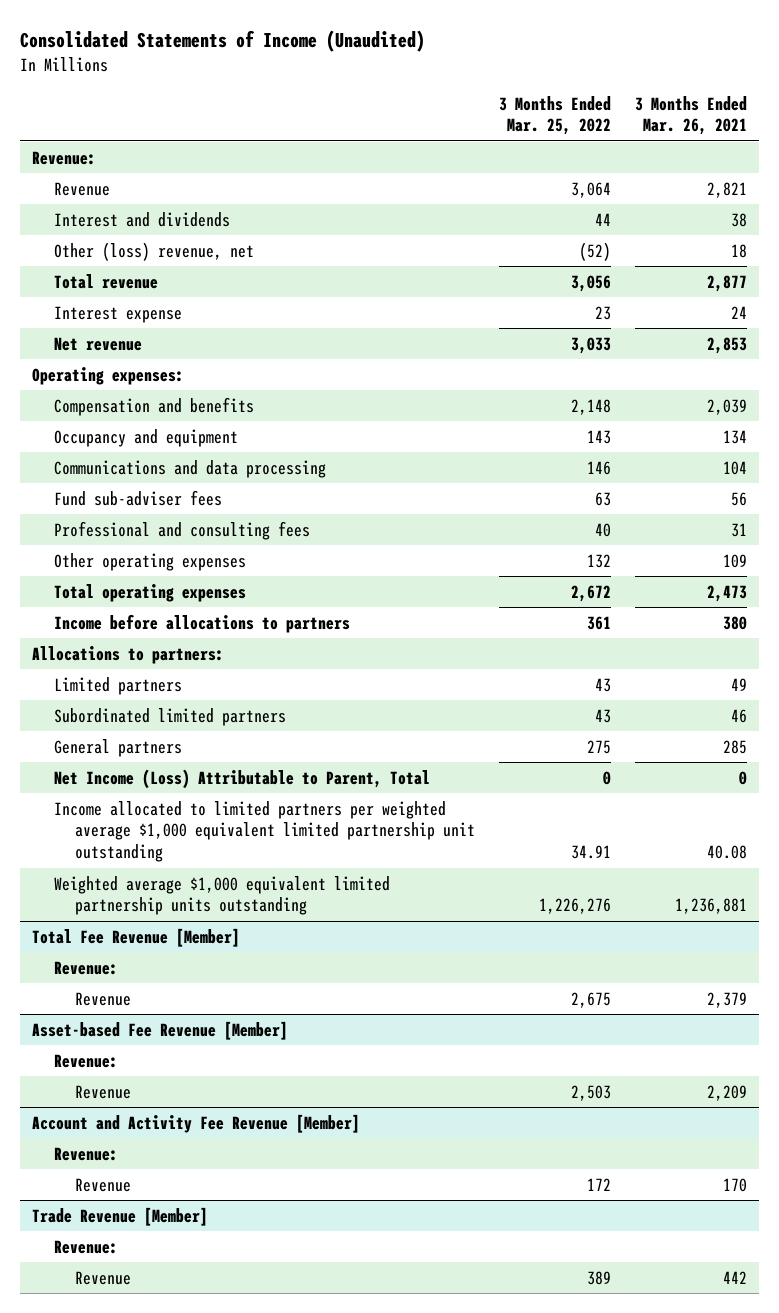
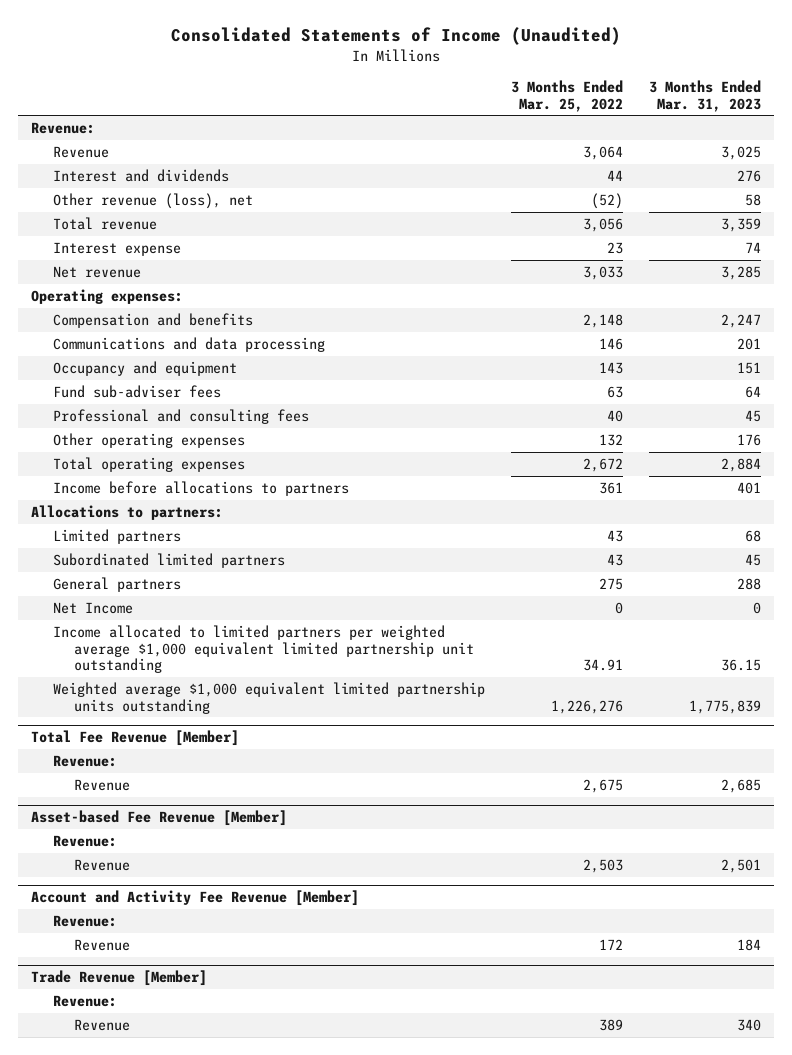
[635,95,748,136] 3 Months Ended Mar. 26, 2021 -> none
none -> [648,80,761,112] 3 Months Ended Mar. 31, 2023
[53,241,254,261] Other (loss) revenue, net -> [52,192,253,209] Other revenue (loss), net
[53,428,238,447] Occupancy and equipment -> [52,360,237,376] Occupancy and equipment
[53,768,430,789] Net Income (Loss) Attributable to Parent, Total -> [52,601,133,614] Net Income

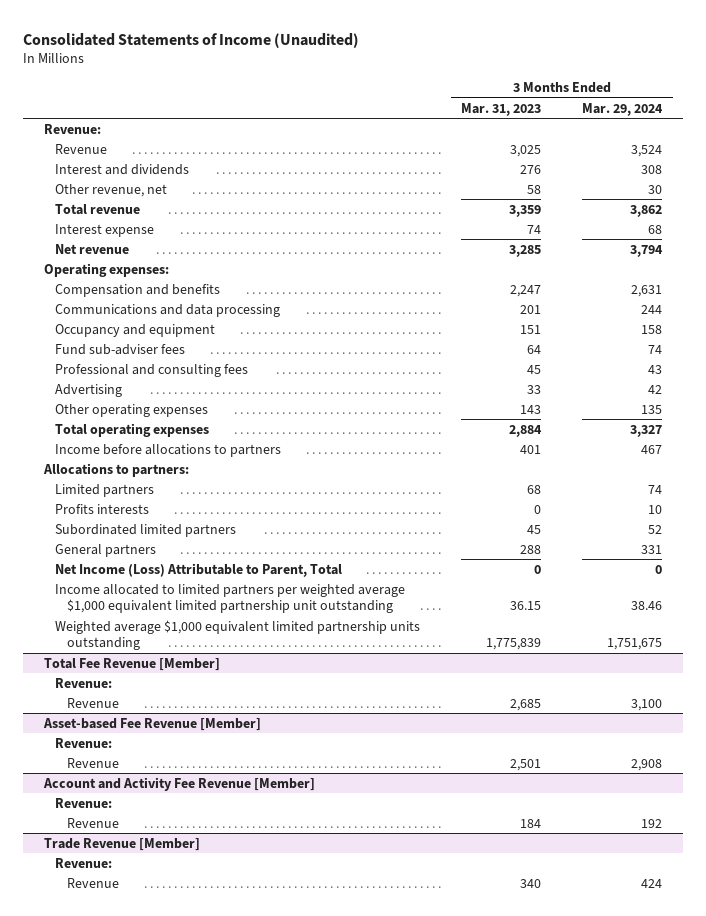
[510,80,623,112] 3 Months Ended Mar. 25, 2022 -> none
none -> [582,102,664,116] Mar. 29, 2024
[52,192,253,209] Other revenue (loss), net -> [55,183,168,197] Other revenue, net
none -> [55,383,123,397] Advertising
[736,433,761,446] 176 -> [520,404,542,414] 143
none -> [55,503,150,514] Profits interests
[52,601,133,614] Net Income -> [55,562,343,577] Net Income (Loss) Attributable to Parent, Total

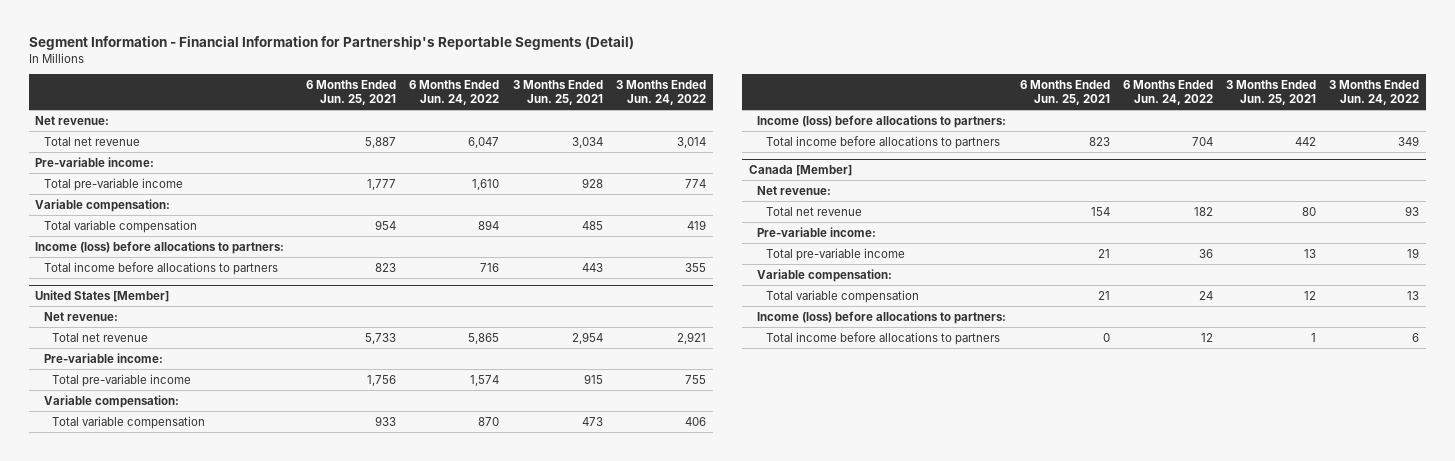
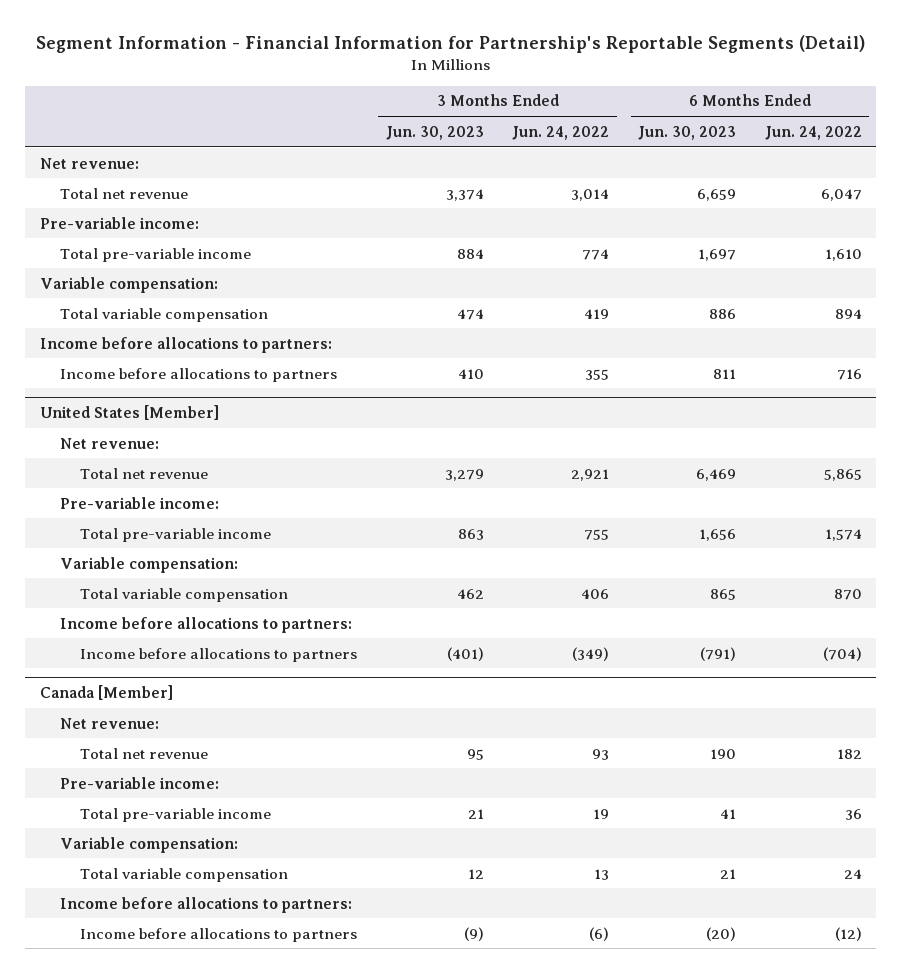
[306,79,397,106] 6 Months Ended Jun. 25, 2021 -> none
[512,79,603,106] 3 Months Ended Jun. 25, 2021 -> none
none -> [385,125,484,140] Jun. 30, 2023
none -> [638,125,737,140] Jun. 30, 2023
[35,240,285,254] Income (loss) before allocations to partners: -> [39,336,332,353] Income before allocations to partners:
[43,261,278,275] Total income before allocations to partners -> [59,367,337,382] Income before allocations to partners
[757,114,1007,128] Income (loss) before allocations to partners: -> [59,616,352,633] Income before allocations to partners:
[765,135,1000,149] Total income before allocations to partners -> [79,647,357,662] Income before allocations to partners
[1191,136,1213,146] 704 -> [823,646,863,661] (704)
[1398,135,1420,146] 349 -> [572,646,610,661] (349)
[757,310,1007,324] Income (loss) before allocations to partners: -> [59,896,352,913] Income before allocations to partners:
[765,331,1000,345] Total income before allocations to partners -> [79,927,357,942] Income before allocations to partners
[1200,332,1213,342] 12 -> [835,926,863,941] (12)
[1412,332,1420,342] 6 -> [589,926,610,941] (6)

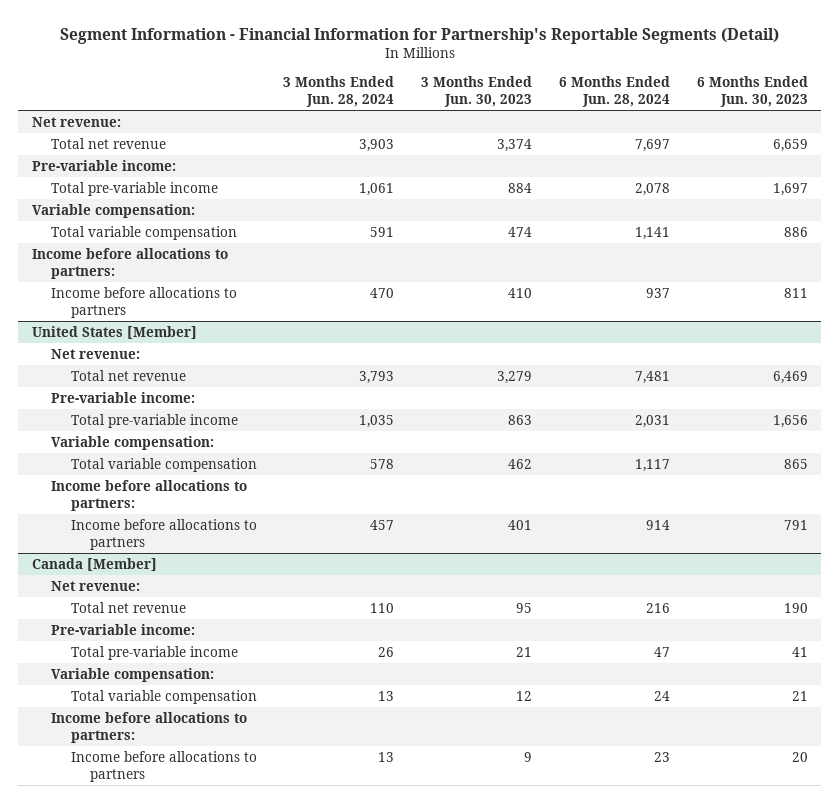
[512,125,610,140] Jun. 24, 2022 -> none
[765,125,863,140] Jun. 24, 2022 -> none
none -> [283,76,395,108] 3 Months Ended Jun. 28, 2024
none -> [558,76,670,108] 6 Months Ended Jun. 28, 2024
[446,646,484,661] (401) -> [508,519,533,530] 401
[700,646,737,661] (791) -> [783,519,808,530] 791
[463,926,484,941] (9) -> [524,751,533,762] 9
[706,926,737,941] (20) -> [791,751,808,762] 20

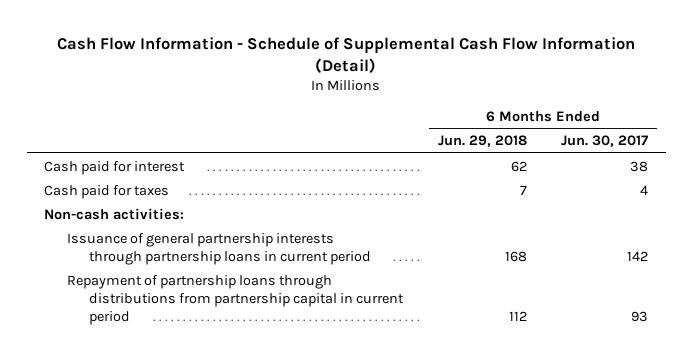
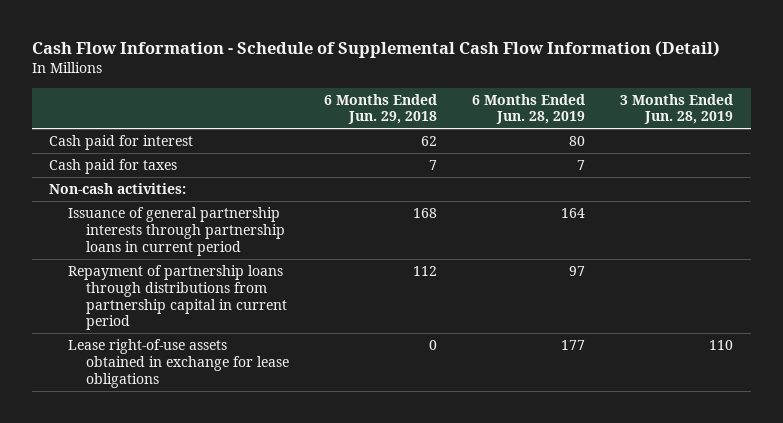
[561,135,649,148] Jun. 30, 2017 -> none
none -> [472,93,586,125] 6 Months Ended Jun. 28, 2019
none -> [620,93,734,125] 3 Months Ended Jun. 28, 2019
none -> [67,339,290,388] Lease right-of-use assets obtained in exchange for lease obligations

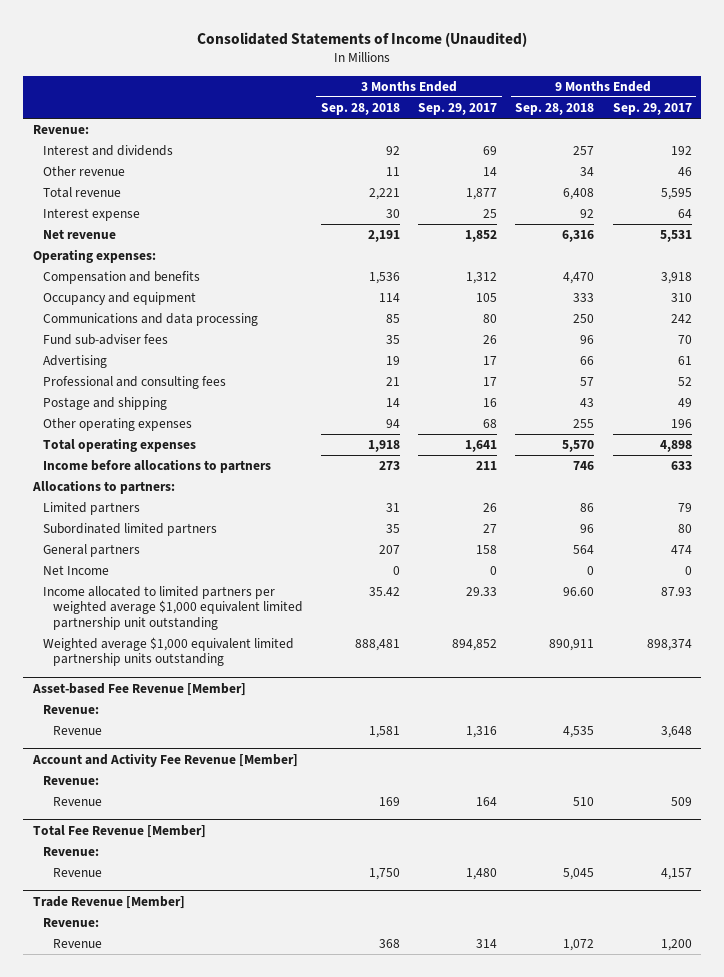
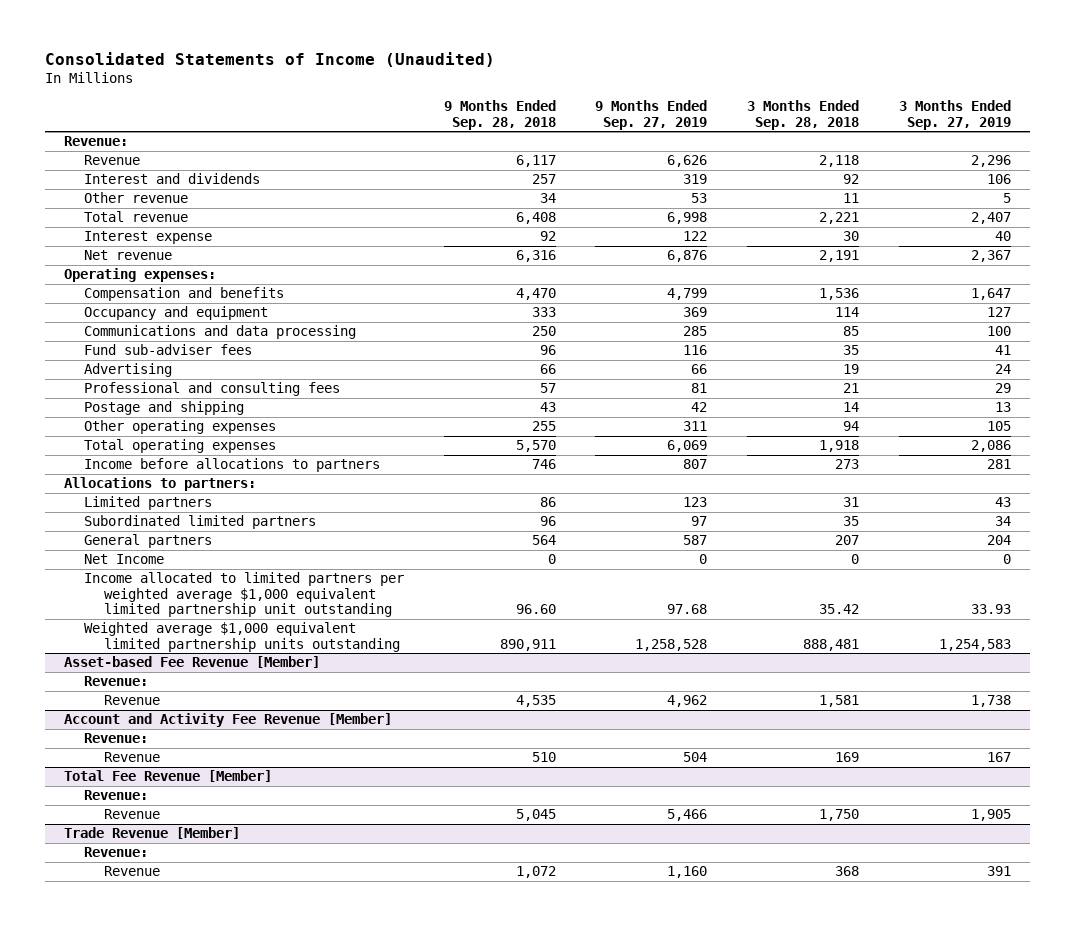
[418,102,498,115] Sep. 29, 2017 -> none
[612,102,692,115] Sep. 29, 2017 -> none
none -> [595,100,708,130] 9 Months Ended Sep. 27, 2019
none -> [898,100,1011,130] 3 Months Ended Sep. 27, 2019
none -> [84,155,141,166] Revenue

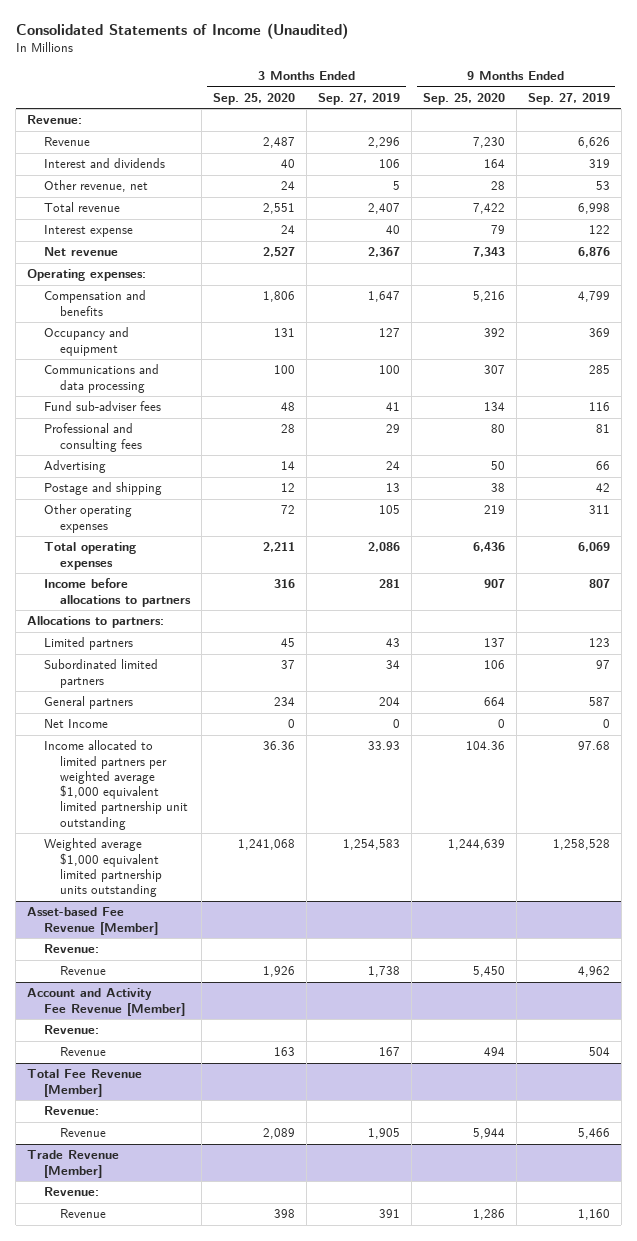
[443,100,556,130] 9 Months Ended Sep. 28, 2018 -> none
[747,100,860,130] 3 Months Ended Sep. 28, 2018 -> none
none -> [213,92,296,105] Sep. 25, 2020
none -> [422,92,505,105] Sep. 25, 2020
[84,192,189,204] Other revenue -> [43,180,148,193] Other revenue, net
[84,363,173,378] Advertising -> [43,460,106,474] Advertising

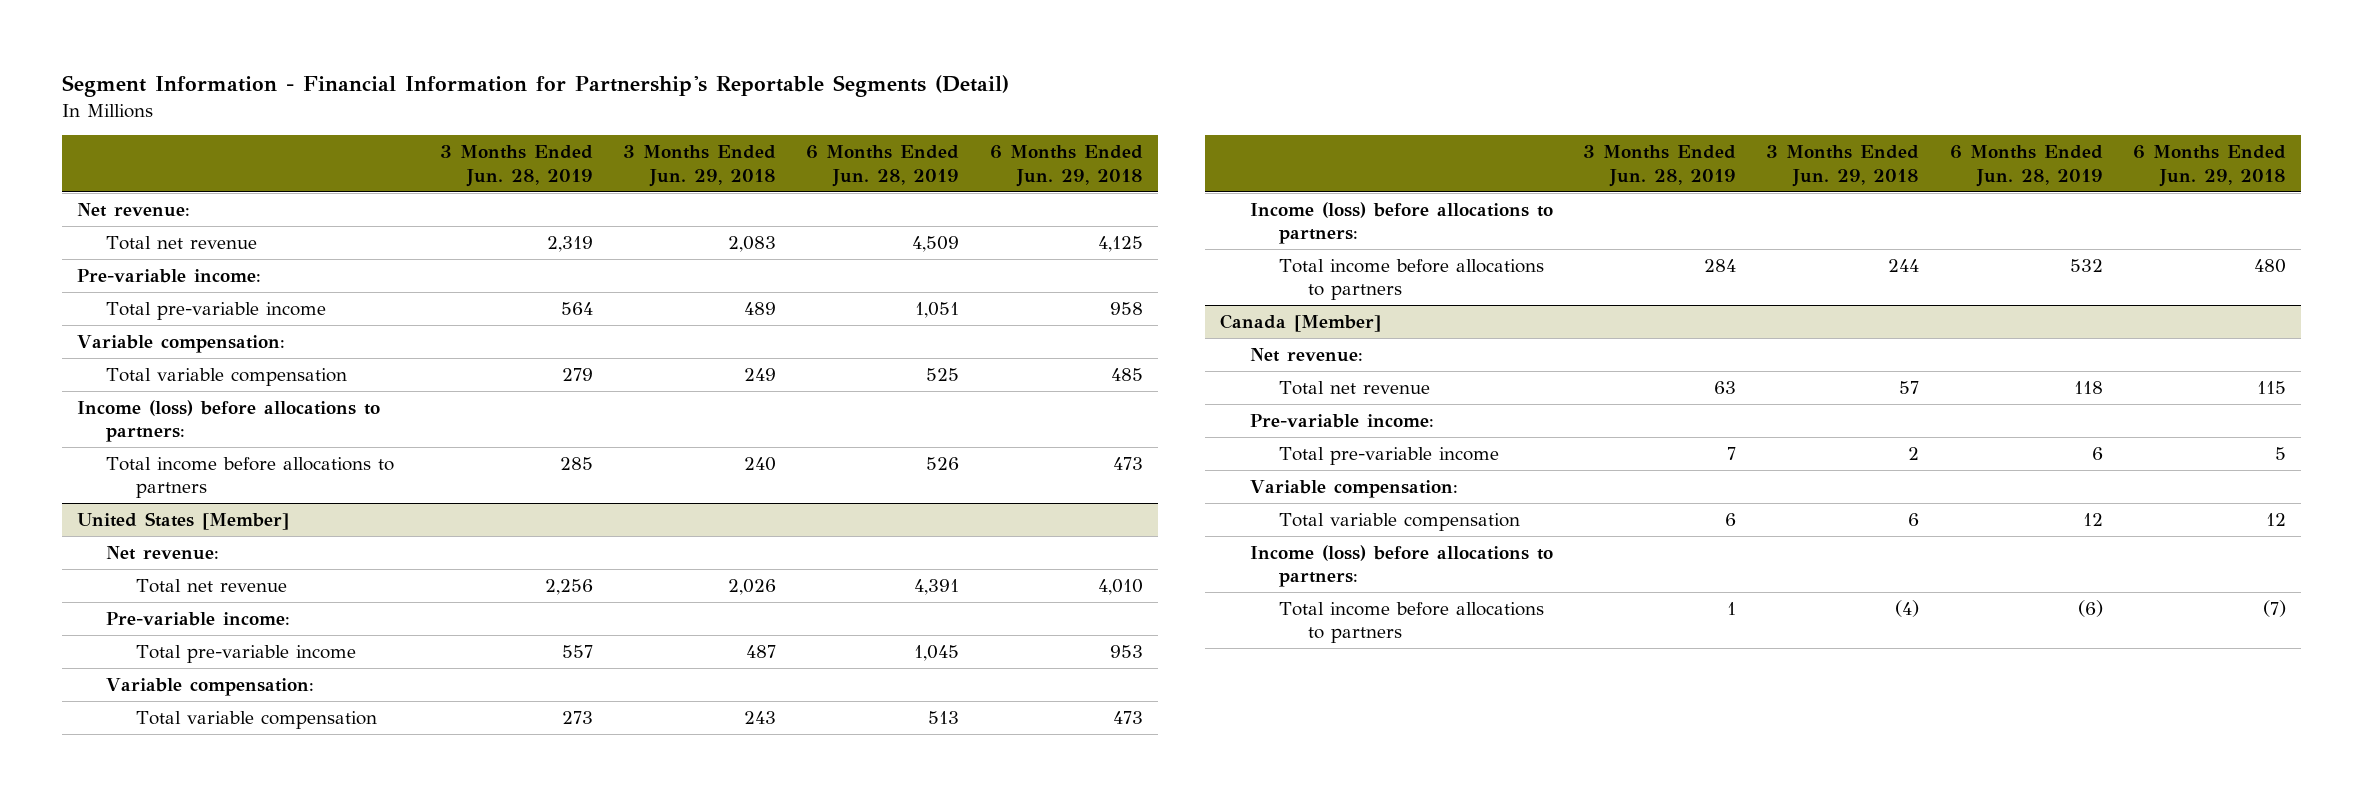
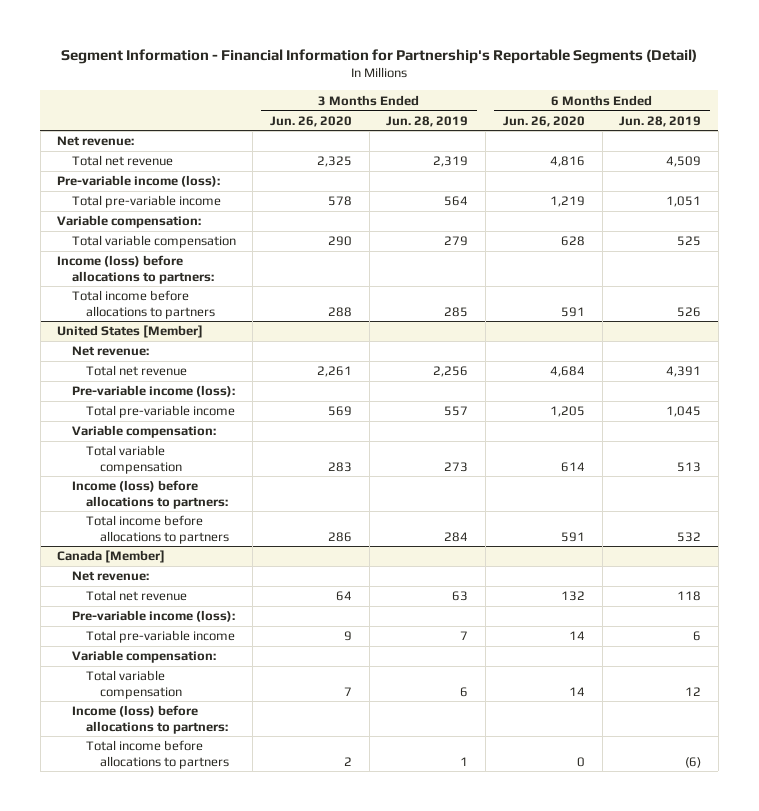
[623,145,777,187] 3 Months Ended Jun. 29, 2018 -> none
[989,145,1143,187] 6 Months Ended Jun. 29, 2018 -> none
none -> [269,115,352,127] Jun. 26, 2020
none -> [502,115,585,127] Jun. 26, 2020
[77,268,262,283] Pre-variable income: -> [57,175,221,188] Pre-variable income (loss):
[106,611,291,626] Pre-variable income: -> [71,385,235,398] Pre-variable income (loss):
[1249,413,1434,428] Pre-variable income: -> [71,610,235,623] Pre-variable income (loss):

